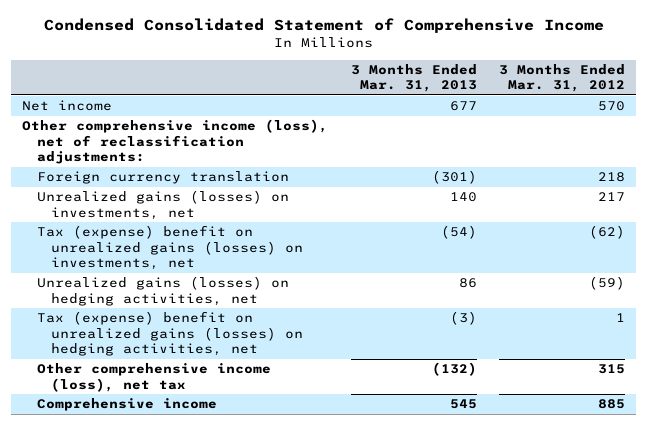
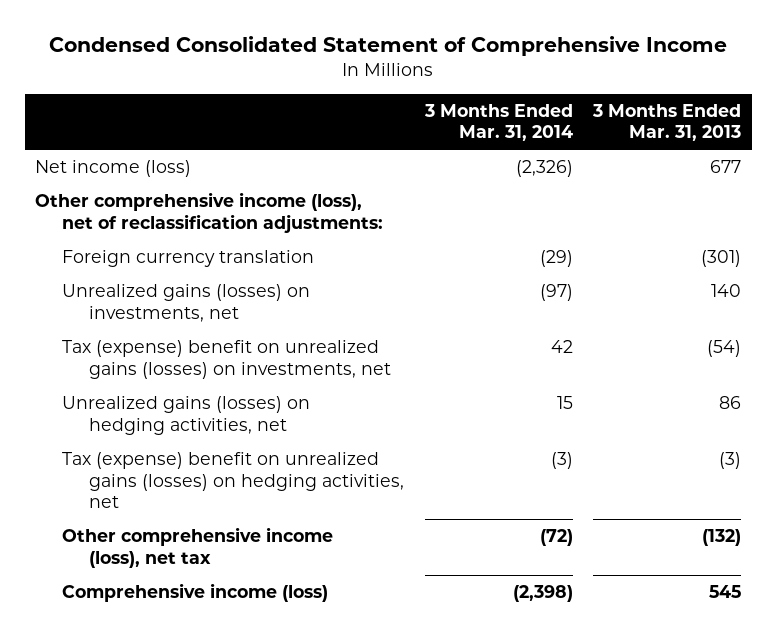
[498,64,625,93] 3 Months Ended Mar. 31, 2012 -> none
none -> [423,104,573,142] 3 Months Ended Mar. 31, 2014
[22,100,113,112] Net income -> [35,160,192,178] Net income (loss)
[36,398,217,412] Comprehensive income -> [62,583,329,603] Comprehensive income (loss)

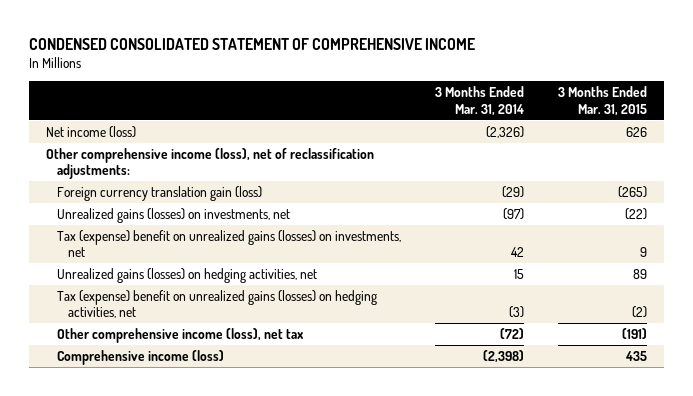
[49,36,728,57] Condensed Consolidated Statement of Comprehensive Income -> [29,38,476,51] CONDENSED CONSOLIDATED STATEMENT OF COMPREHENSIVE INCOME
[592,104,742,142] 3 Months Ended Mar. 31, 2013 -> none
none -> [557,86,647,116] 3 Months Ended Mar. 31, 2015
[62,250,315,268] Foreign currency translation -> [57,185,263,201] Foreign currency translation gain (loss)

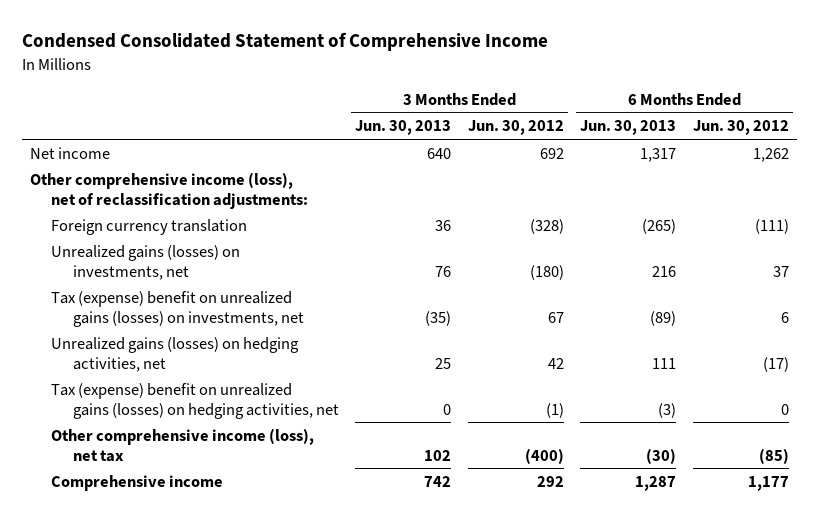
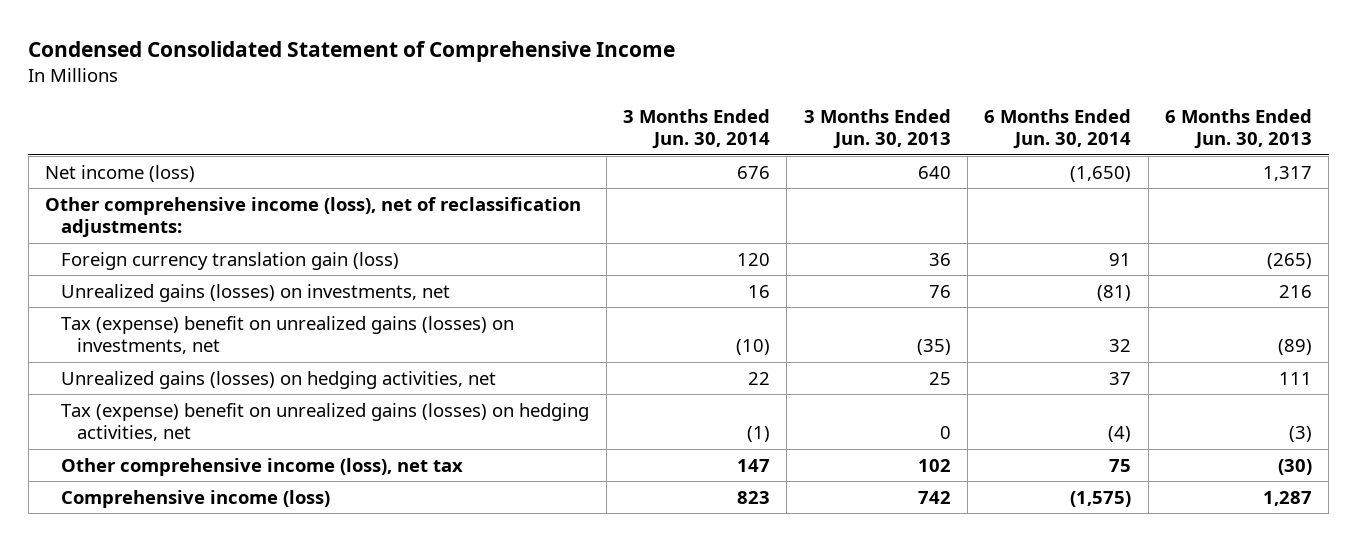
[467,120,564,136] Jun. 30, 2012 -> none
[693,120,790,136] Jun. 30, 2012 -> none
none -> [622,109,770,150] 3 Months Ended Jun. 30, 2014
none -> [984,109,1132,150] 6 Months Ended Jun. 30, 2014
[30,146,111,159] Net income -> [45,164,196,182] Net income (loss)
[51,218,248,235] Foreign currency translation -> [61,251,400,270] Foreign currency translation gain (loss)
[51,474,224,491] Comprehensive income -> [61,489,331,508] Comprehensive income (loss)

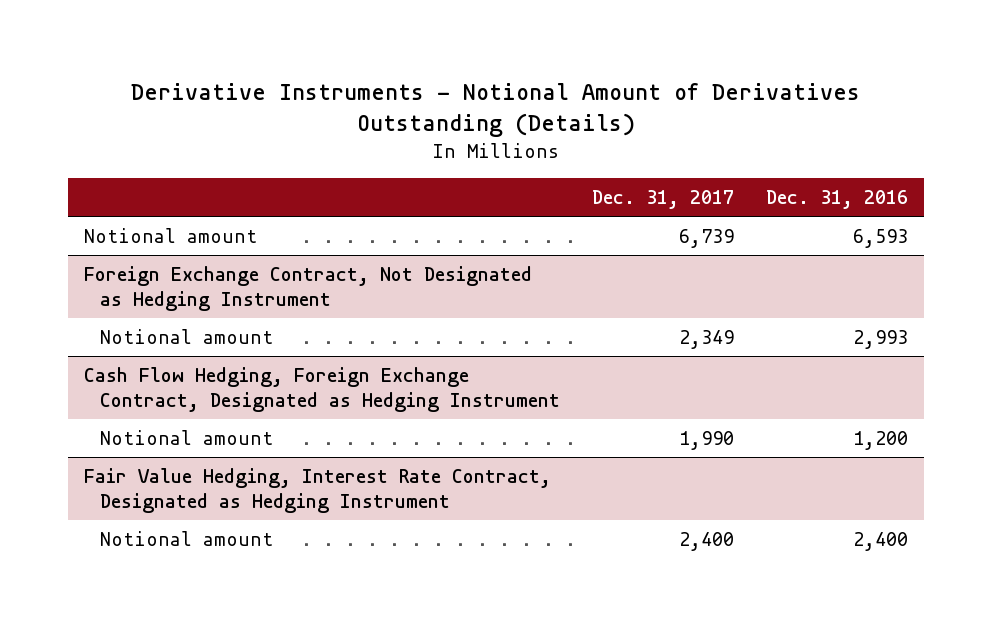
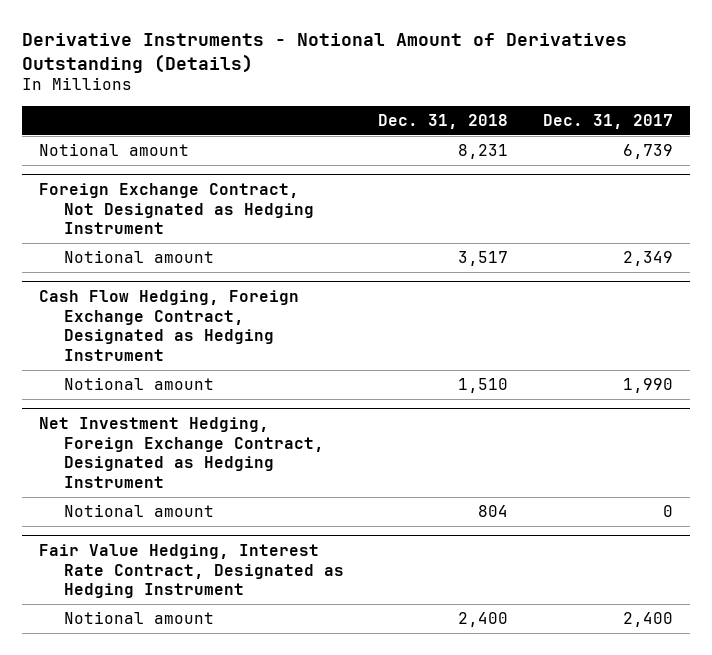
[765,190,908,210] Dec. 31, 2016 -> none
none -> [378,113,509,129] Dec. 31, 2018
none -> [39,417,324,488] Net Investment Hedging, Foreign Exchange Contract, Designated as Hedging Instrument
none -> [63,504,214,518] Notional amount

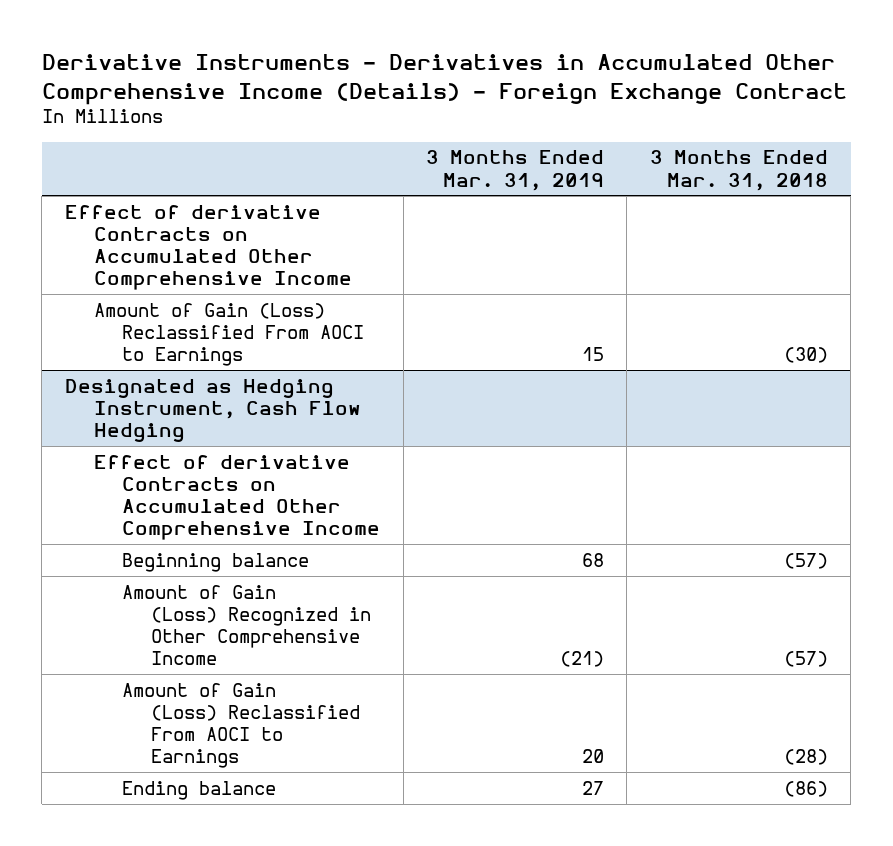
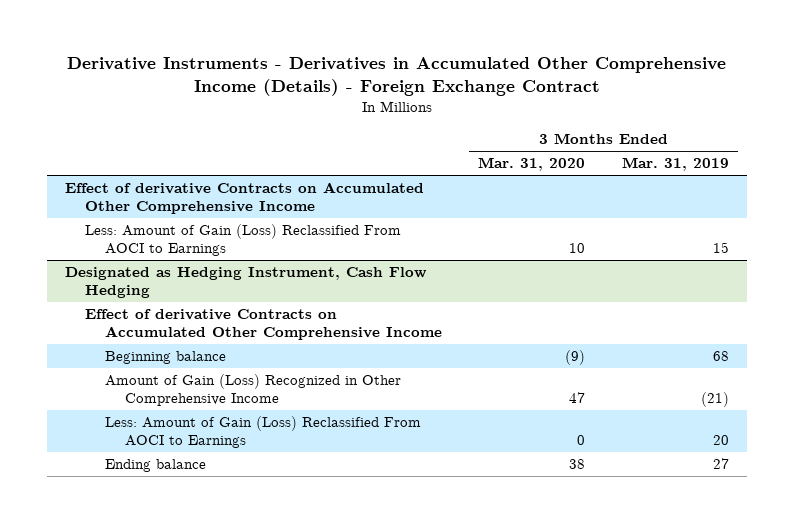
[649,150,828,191] 3 Months Ended Mar. 31, 2018 -> none
none -> [478,157,586,172] Mar. 31, 2020
[93,302,365,366] Amount of Gain (Loss) Reclassified From AOCI to Earnings -> [84,224,401,257] Less: Amount of Gain (Loss) Reclassified From AOCI to Earnings
[122,682,360,769] Amount of Gain (Loss) Reclassified From AOCI to Earnings -> [104,416,421,449] Less: Amount of Gain (Loss) Reclassified From AOCI to Earnings

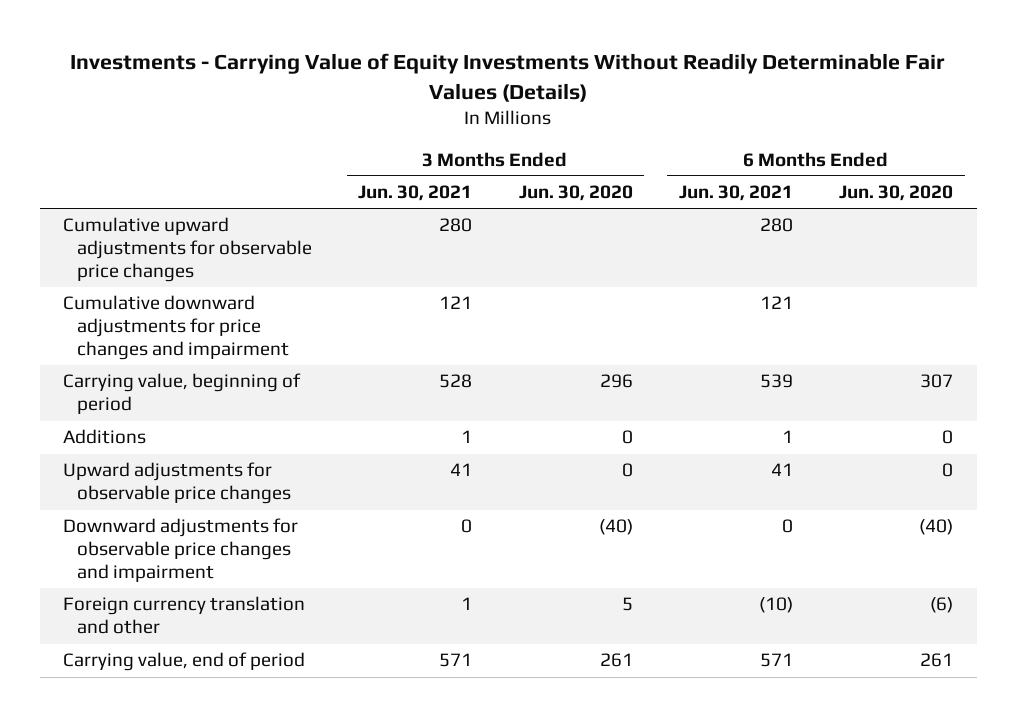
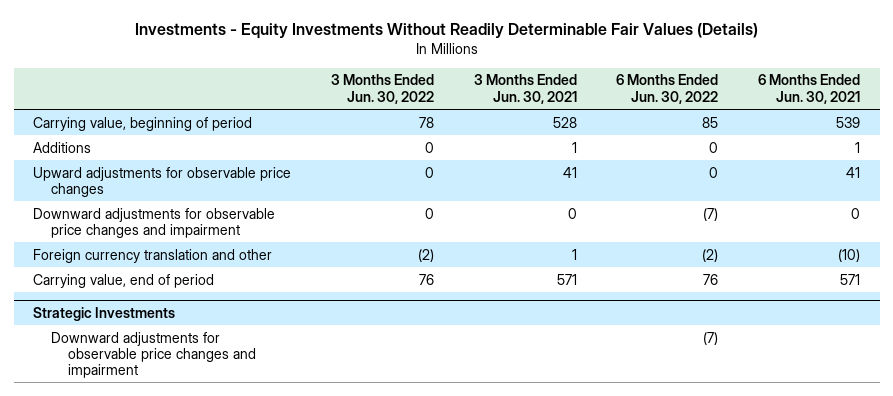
[70,53,946,102] Investments - Carrying Value of Equity Investments Without Readily Determinable Fair Values (Details) -> [134,23,758,40] Investments - Equity Investments Without Readily Determinable Fair Values (Details)
[518,185,633,202] Jun. 30, 2020 -> none
[839,185,954,202] Jun. 30, 2020 -> none
none -> [331,74,435,104] 3 Months Ended Jun. 30, 2022
none -> [616,74,719,104] 6 Months Ended Jun. 30, 2022
[63,217,312,283] Cumulative upward adjustments for observable price changes -> none
[63,295,289,361] Cumulative downward adjustments for price changes and impairment -> none
none -> [33,306,176,321] Strategic Investments
none -> [50,331,257,378] Downward adjustments for observable price changes and impairment

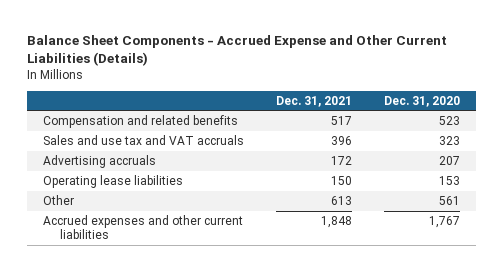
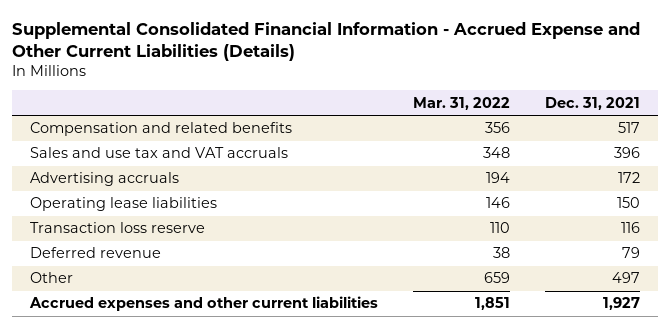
[26,34,447,67] Balance Sheet Components - Accrued Expense and Other Current Liabilities (Details) -> [12,21,641,61] Supplemental Consolidated Financial Information - Accrued Expense and Other Current Liabilities (Details)
[383,95,460,107] Dec. 31, 2020 -> none
none -> [413,96,511,110] Mar. 31, 2022
none -> [29,222,205,234] Transaction loss reserve
none -> [29,247,161,259] Deferred revenue
[330,195,352,205] 613 -> [612,272,641,284] 497
[320,215,352,228] 1,848 -> [603,297,641,311] 1,927

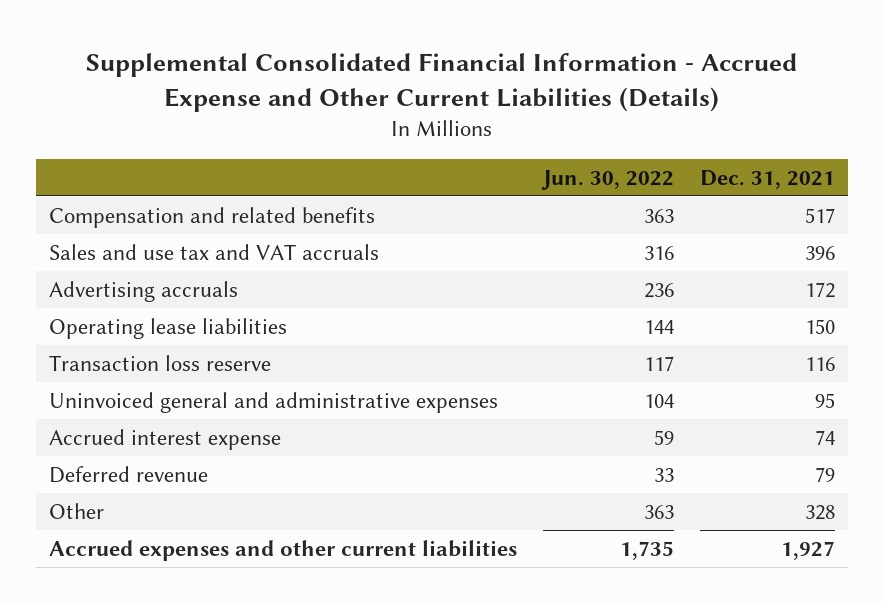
[413,96,511,110] Mar. 31, 2022 -> none
none -> [540,169,674,190] Jun. 30, 2022
none -> [48,391,498,413] Uninvoiced general and administrative expenses
none -> [48,428,281,450] Accrued interest expense
[612,272,641,284] 497 -> [804,504,835,520] 328

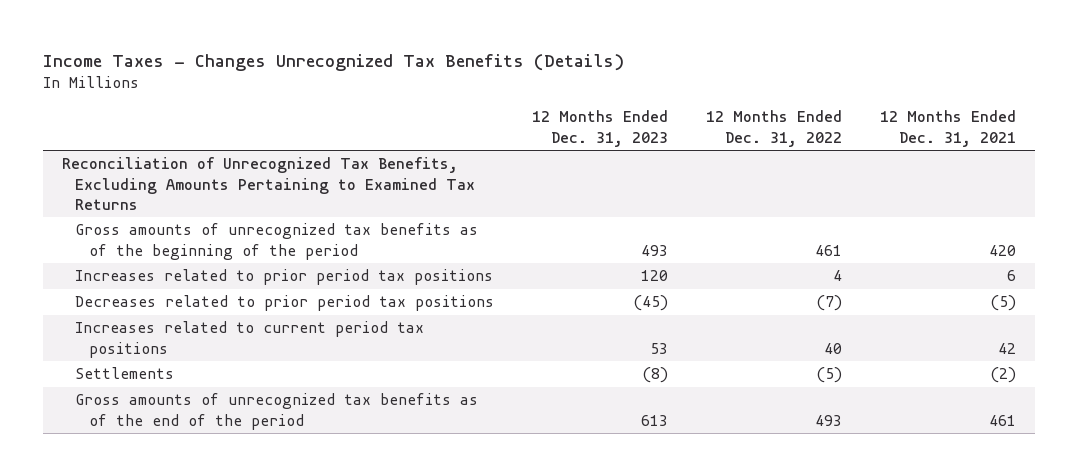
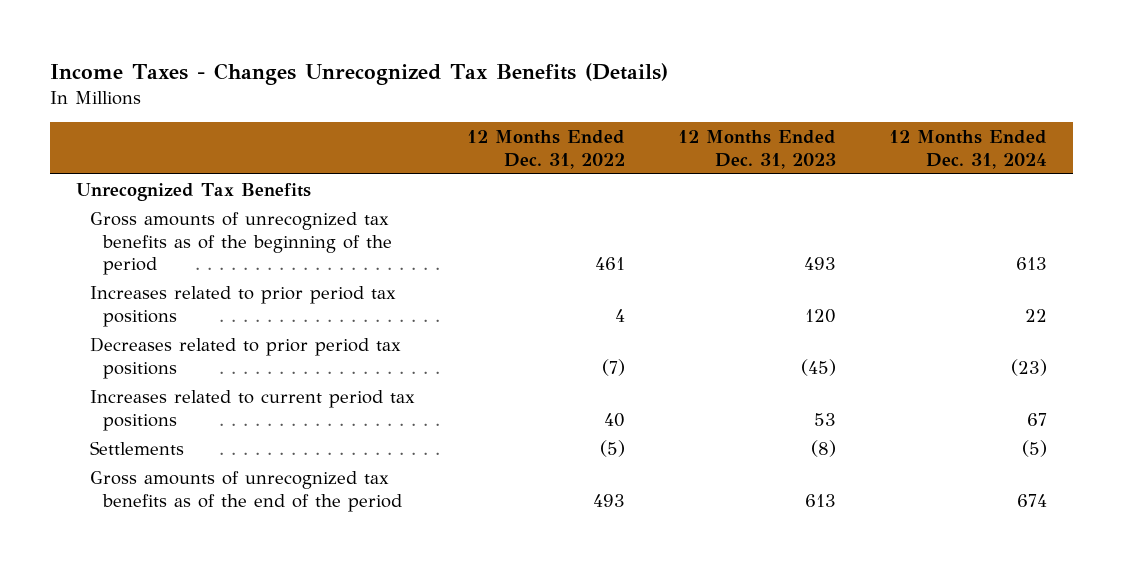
[880,110,1017,147] 12 Months Ended Dec. 31, 2021 -> none
none -> [888,129,1047,169] 12 Months Ended Dec. 31, 2024
[61,157,476,210] Reconciliation of Unrecognized Tax Benefits, Excluding Amounts Pertaining to Examined Tax Returns -> [76,182,312,201] Unrecognized Tax Benefits

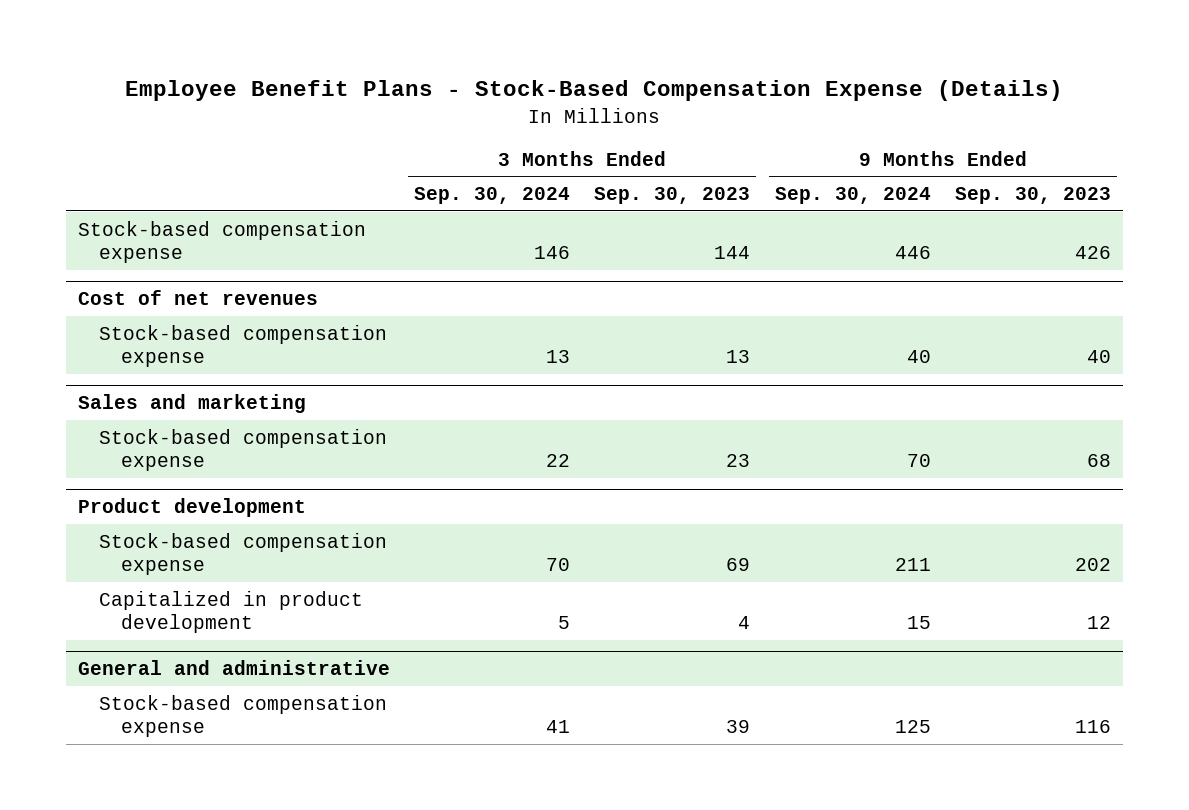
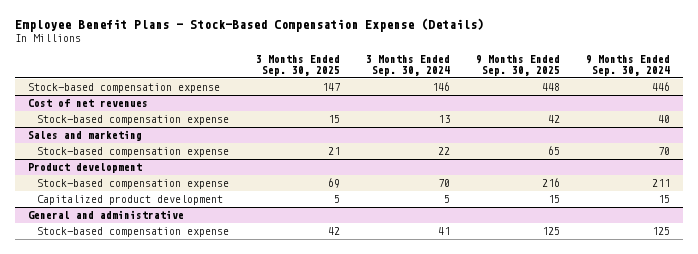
[594,186,751,204] Sep. 30, 2023 -> none
[954,186,1111,204] Sep. 30, 2023 -> none
none -> [255,55,340,76] 3 Months Ended Sep. 30, 2025
none -> [475,55,560,76] 9 Months Ended Sep. 30, 2025
[99,590,364,634] Capitalized in product development -> [37,195,224,206] Capitalized product development

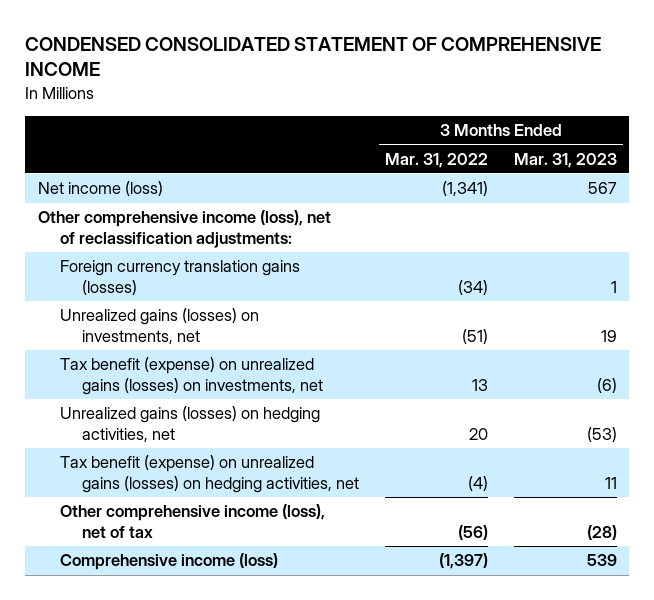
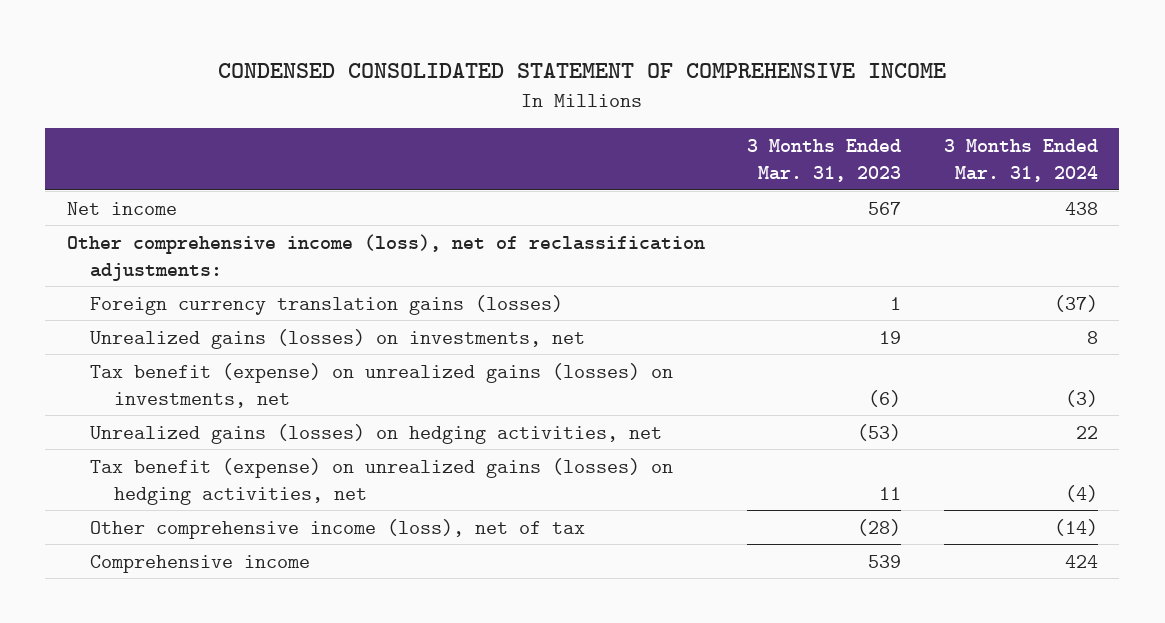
[385,152,489,168] Mar. 31, 2022 -> none
none -> [943,139,1098,182] 3 Months Ended Mar. 31, 2024
[37,181,163,197] Net income (loss) -> [66,201,177,215] Net income
[59,553,278,571] Comprehensive income (loss) -> [90,554,311,573] Comprehensive income

